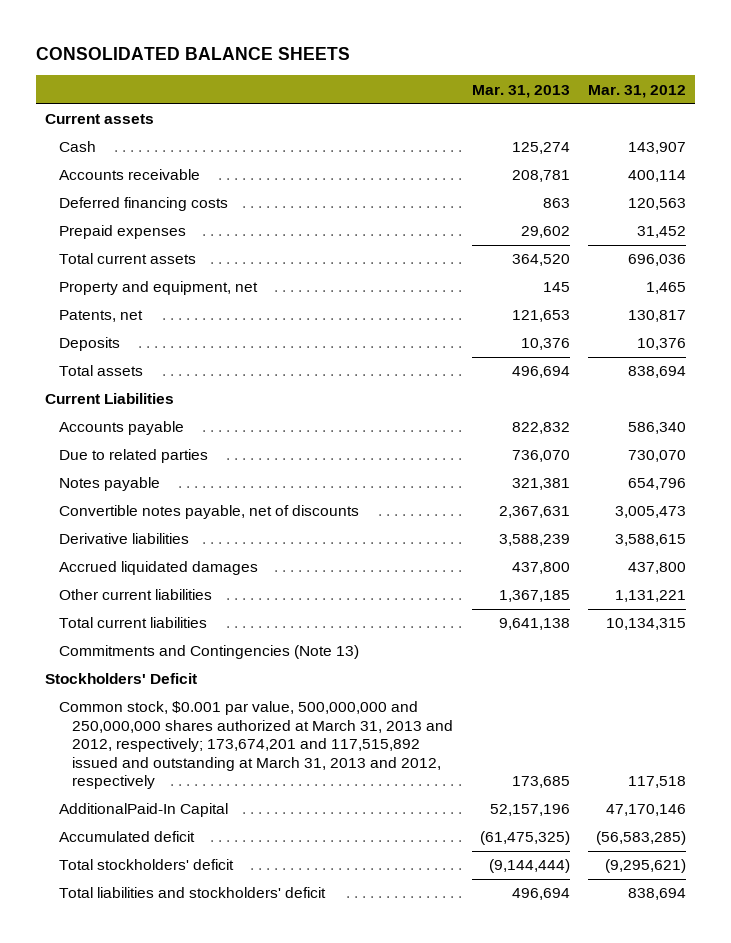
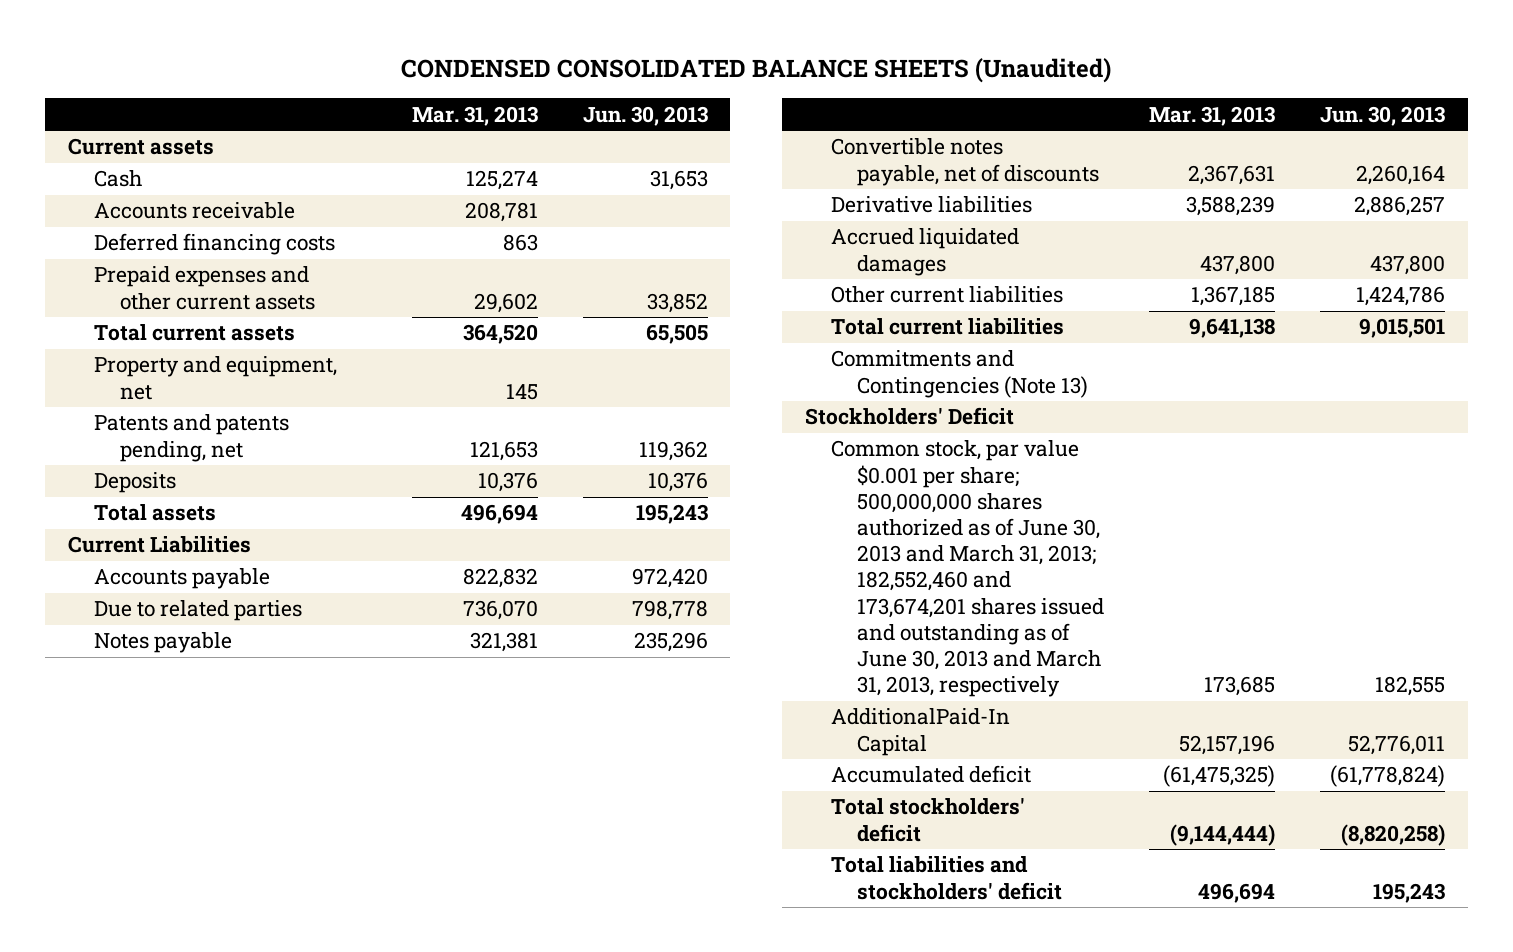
[36,47,351,61] CONSOLIDATED BALANCE SHEETS -> [401,58,1112,84] CONDENSED CONSOLIDATED BALANCE SHEETS (Unaudited)
[587,84,686,98] Mar. 31, 2012 -> none
none -> [582,105,708,126] Jun. 30, 2013
[58,225,186,240] Prepaid expenses -> [93,266,315,310] Prepaid expenses and other current assets
[58,310,143,323] Patents, net -> [93,414,289,462] Patents and patents pending, net
[58,701,454,790] Common stock, $0.001 par value, 500,000,000 and 250,000,000 shares authorized at March 31, 2013 and 2012, respectively; 173,674,201 and 117,515,892 issued and outstanding at March 31, 2013 and 2012, respectively -> [831,440,1105,698] Common stock, par value $0.001 per share; 500,000,000 shares authorized as of June 30, 2013 and March 31, 2013; 182,552,460 and 173,674,201 shares issued and outstanding as of June 30, 2013 and March 31, 2013, respectively

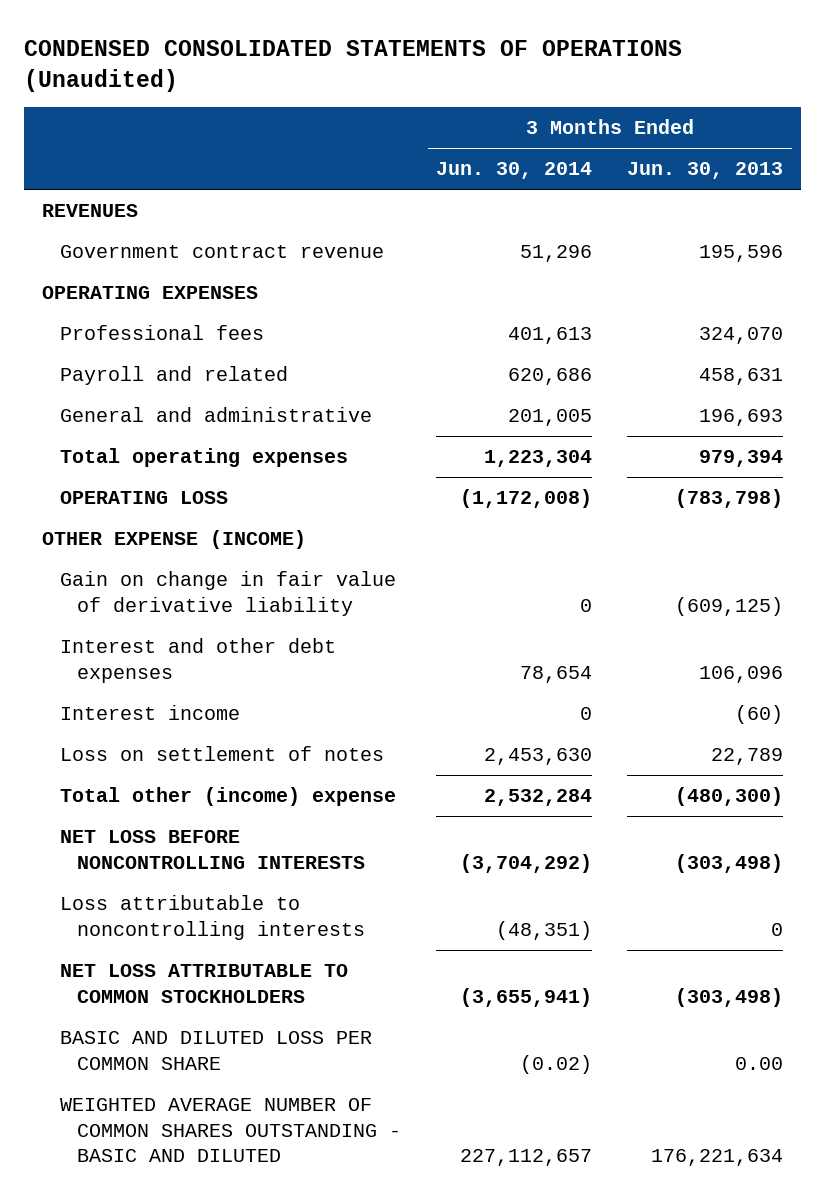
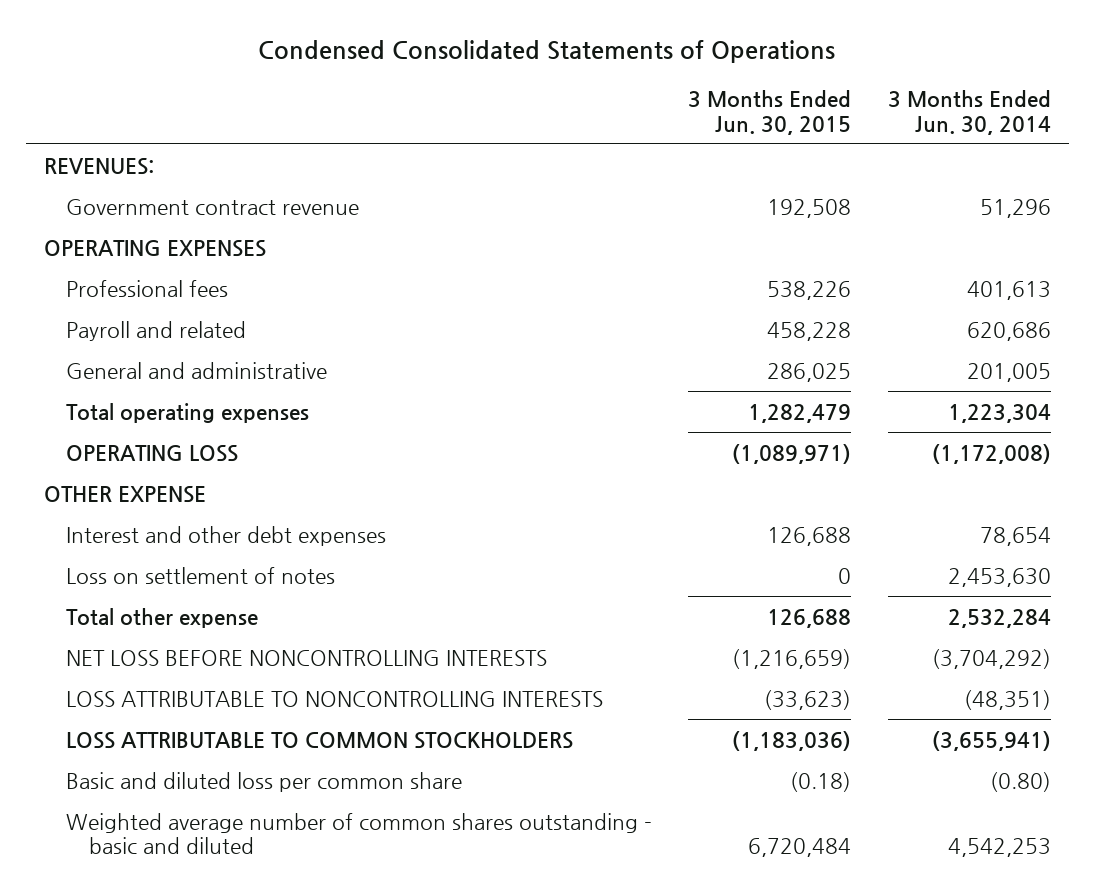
[24,39,683,92] CONDENSED CONSOLIDATED STATEMENTS OF OPERATIONS (Unaudited) -> [258,39,836,63] Condensed Consolidated Statements of Operations
[627,162,784,180] Jun. 30, 2013 -> none
none -> [688,90,852,135] 3 Months Ended Jun. 30, 2015
[41,204,138,218] REVENUES -> [43,157,154,175] REVENUES:
[59,571,396,616] Gain on change in fair value of derivative liability -> none
[41,530,306,550] OTHER EXPENSE (INCOME) -> [43,485,206,503] OTHER EXPENSE
[59,705,240,721] Interest income -> none
[59,787,396,807] Total other (income) expense -> [66,607,259,628] Total other expense
[59,895,366,940] Loss attributable to noncontrolling interests -> [66,690,604,707] LOSS ATTRIBUTABLE TO NONCONTROLLING INTERESTS
[59,964,348,1003] NET LOSS ATTRIBUTABLE TO COMMON STOCKHOLDERS -> [66,731,574,749] LOSS ATTRIBUTABLE TO COMMON STOCKHOLDERS
[59,1031,372,1070] BASIC AND DILUTED LOSS PER COMMON SHARE -> [66,771,463,792] Basic and diluted loss per common share
[520,1054,593,1074] (0.02) -> [989,771,1051,792] (0.80)
[59,1098,402,1163] WEIGHTED AVERAGE NUMBER OF COMMON SHARES OUTSTANDING - BASIC AND DILUTED -> [66,812,653,855] Weighted average number of common shares outstanding - basic and diluted
[460,1149,593,1167] 227,112,657 -> [947,838,1051,858] 4,542,253

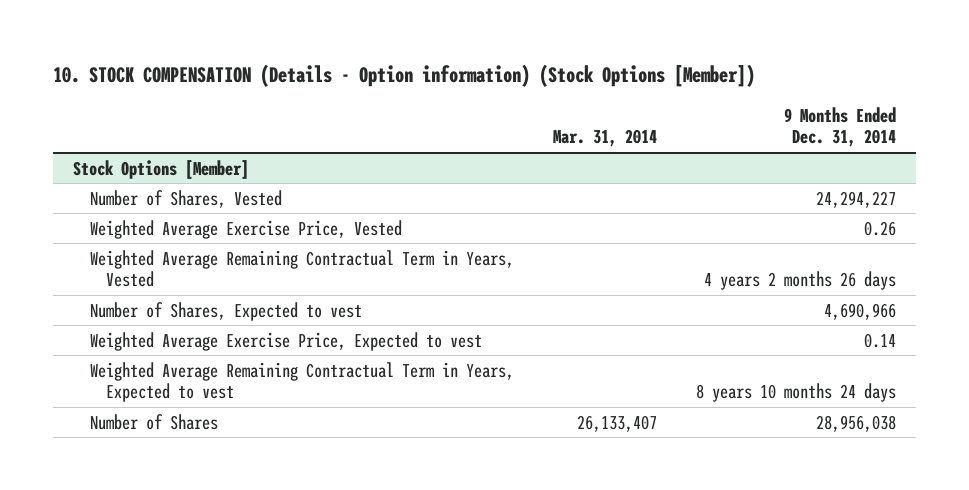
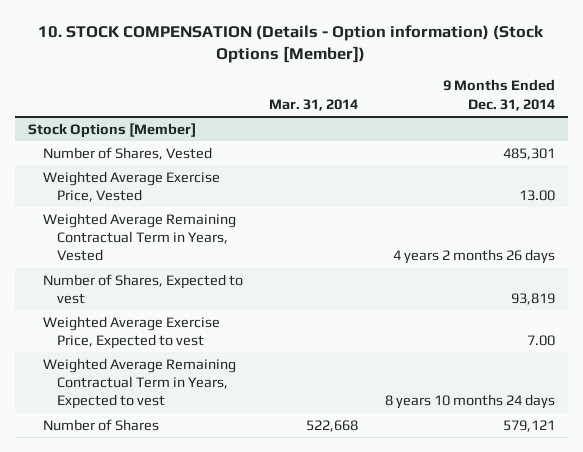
[816,190,897,208] 24,294,227 -> [502,147,555,160] 485,301
[864,220,897,236] 0.26 -> [518,190,555,202] 13.00
[824,302,897,320] 4,690,966 -> [510,293,555,306] 93,819
[864,332,897,348] 0.14 -> [526,335,555,347] 7.00
[577,414,658,432] 26,133,407 -> [306,419,359,432] 522,668
[816,414,897,432] 28,956,038 -> [502,419,555,432] 579,121

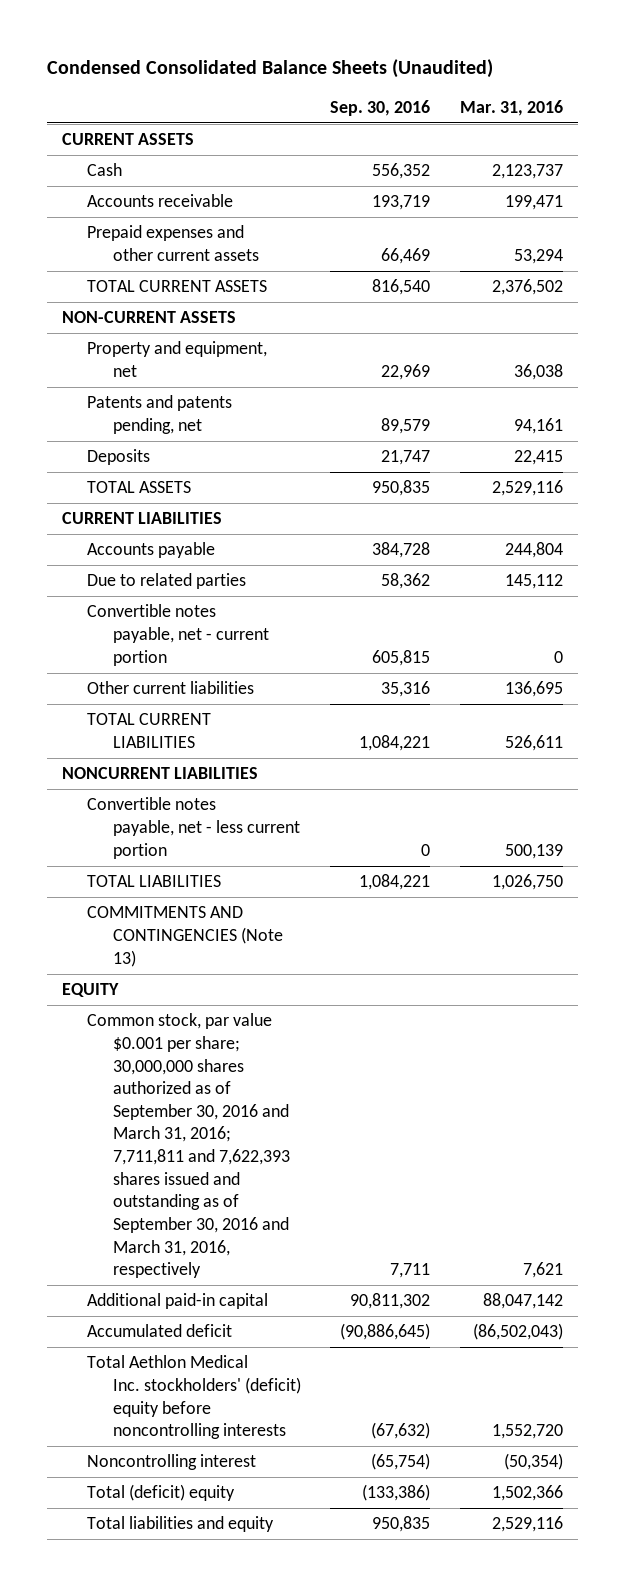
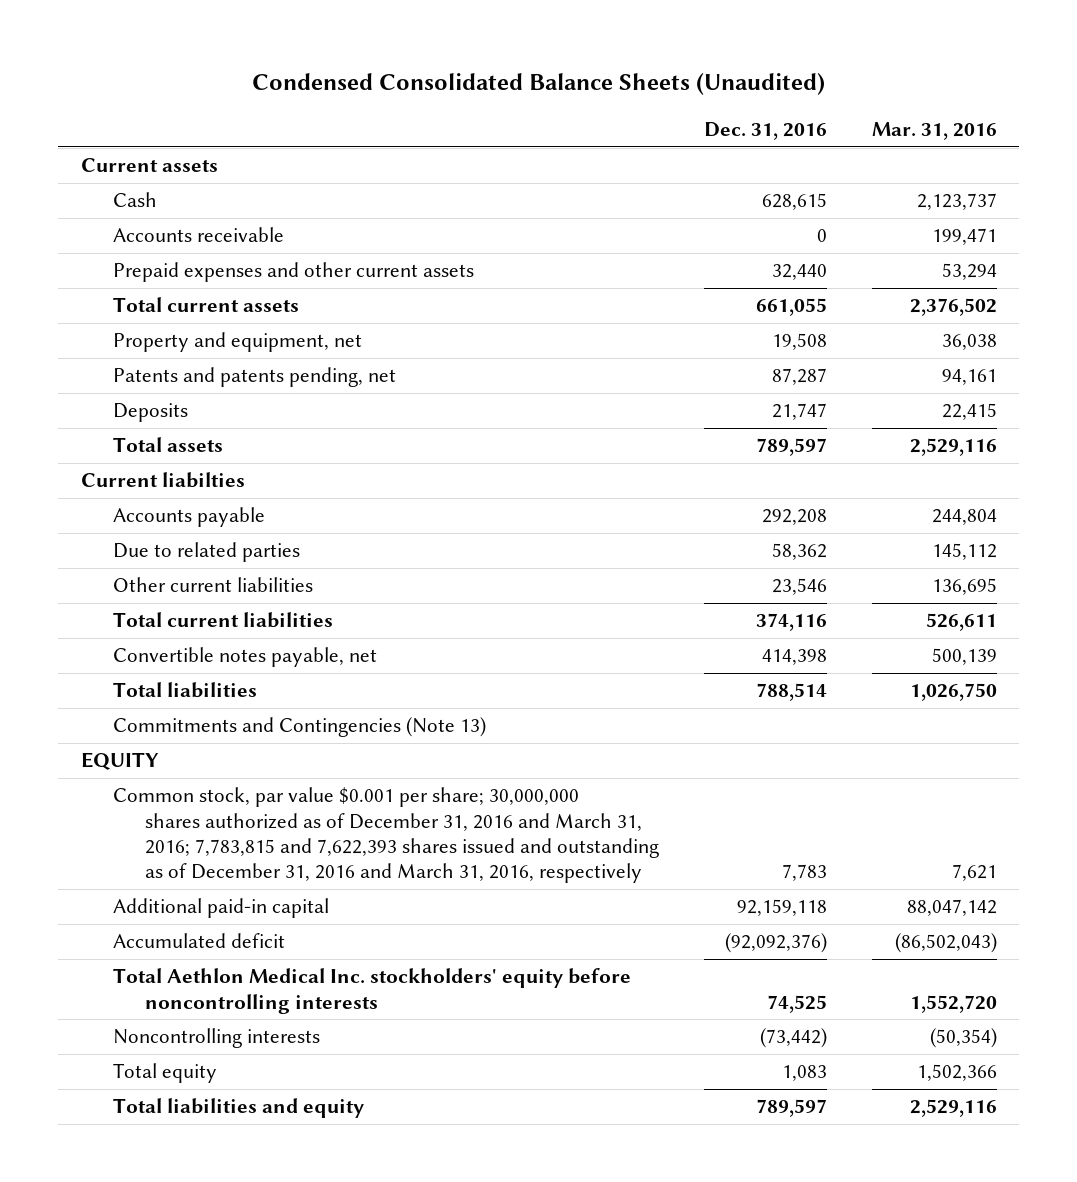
[330,99,431,116] Sep. 30, 2016 -> none
none -> [703,121,827,140] Dec. 31, 2016
[61,133,194,146] CURRENT ASSETS -> [80,158,218,173] Current assets
[61,311,236,324] NON-CURRENT ASSETS -> none
[87,280,268,293] TOTAL CURRENT ASSETS -> [112,297,299,313] Total current assets
[87,481,192,494] TOTAL ASSETS -> [112,437,223,453] Total assets
[61,512,222,525] CURRENT LIABILITIES -> [80,472,245,489] Current liabilties
[87,604,269,666] Convertible notes payable, net - current portion -> none
[61,767,258,780] NONCURRENT LIABILITIES -> none
[87,713,212,749] TOTAL CURRENT LIABILITIES -> [112,612,333,629] Total current liabilities
[87,797,300,859] Convertible notes payable, net - less current portion -> [112,647,377,668] Convertible notes payable, net
[87,875,222,888] TOTAL LIABILITIES -> [112,682,257,699] Total liabilities
[87,906,283,967] COMMITMENTS AND CONTINGENCIES (Note 13) -> [112,717,486,738] Commitments and Contingencies (Note 13)
[87,1013,290,1279] Common stock, par value $0.001 per share; 30,000,000 shares authorized as of September 30, 2016 and March 31, 2016; 7,711,811 and 7,622,393 shares issued and outstanding as of September 30, 2016 and March 31, 2016, respectively -> [112,787,659,883] Common stock, par value $0.001 per share; 30,000,000 shares authorized as of December 31, 2016 and March 31, 2016; 7,783,815 and 7,622,393 shares issued and outstanding as of December 31, 2016 and March 31, 2016, respectively
[87,1355,301,1440] Total Aethlon Medical Inc. stockholders' (deficit) equity before noncontrolling interests -> [112,968,631,1014] Total Aethlon Medical Inc. stockholders' equity before noncontrolling interests
[87,1454,257,1471] Noncontrolling interest -> [112,1028,320,1049] Noncontrolling interests
[87,1484,236,1502] Total (deficit) equity -> [112,1063,217,1084] Total equity

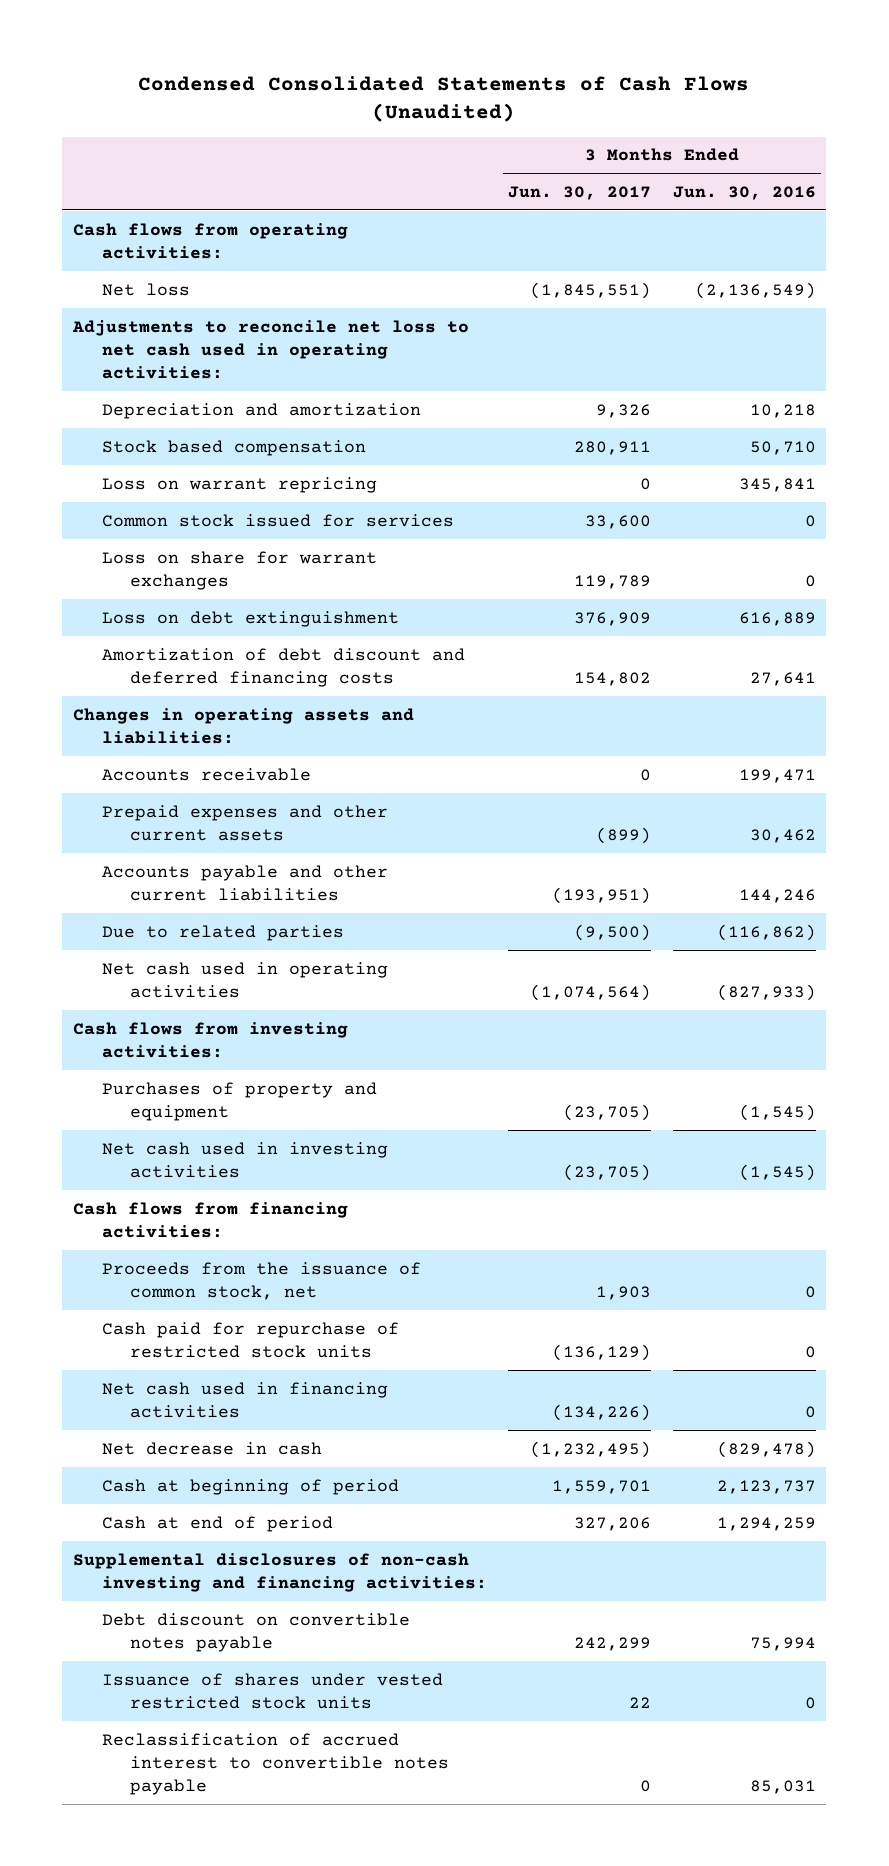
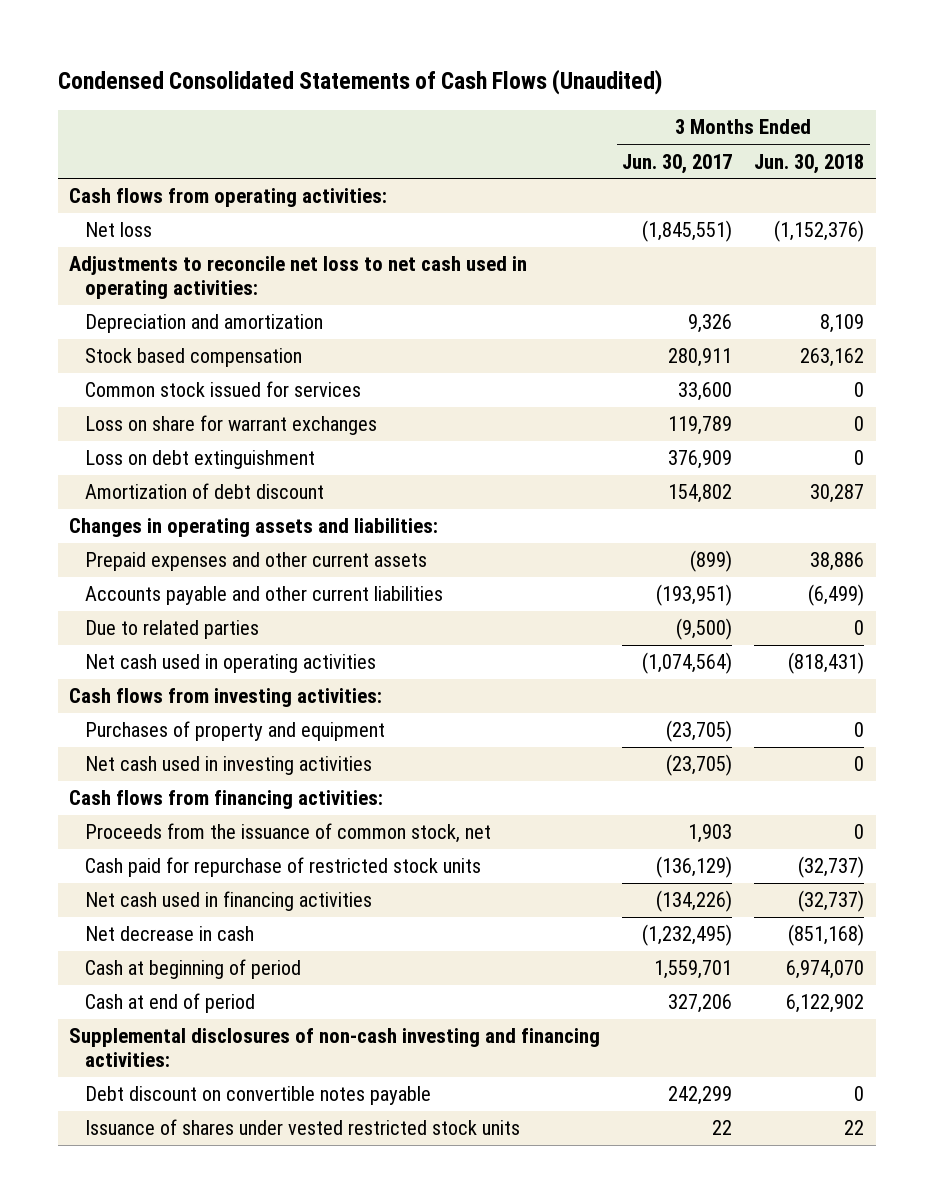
[672,185,816,200] Jun. 30, 2016 -> none
none -> [754,153,865,174] Jun. 30, 2018
[101,476,377,493] Loss on warrant repricing -> none
[101,647,465,687] Amortization of debt discount and deferred financing costs -> [85,483,325,500] Amortization of debt discount
[101,767,311,781] Accounts receivable -> none
[101,1732,450,1796] Reclassification of accrued interest to convertible notes payable -> none

